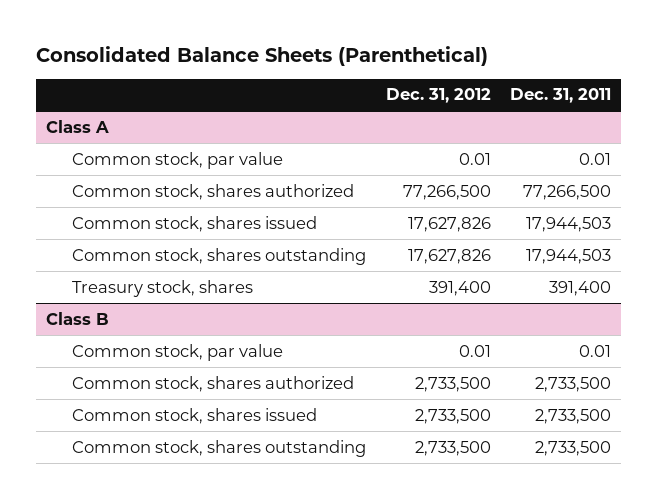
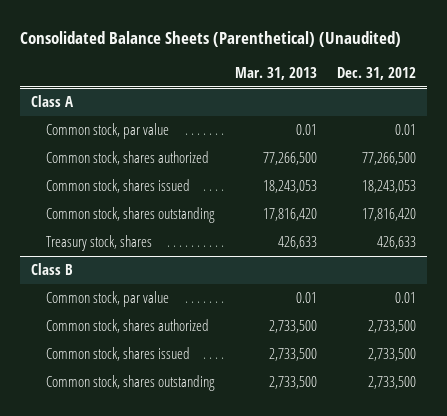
[36,46,489,67] Consolidated Balance Sheets (Parenthetical) -> [20,30,402,47] Consolidated Balance Sheets (Parenthetical) (Unaudited)
[510,88,612,104] Dec. 31, 2011 -> none
none -> [234,66,317,80] Mar. 31, 2013
[407,216,491,232] 17,627,826 -> [362,180,417,194] 18,243,053
[407,248,491,264] 17,627,826 -> [362,208,417,222] 17,816,420
[428,280,491,296] 391,400 -> [377,236,417,250] 426,633

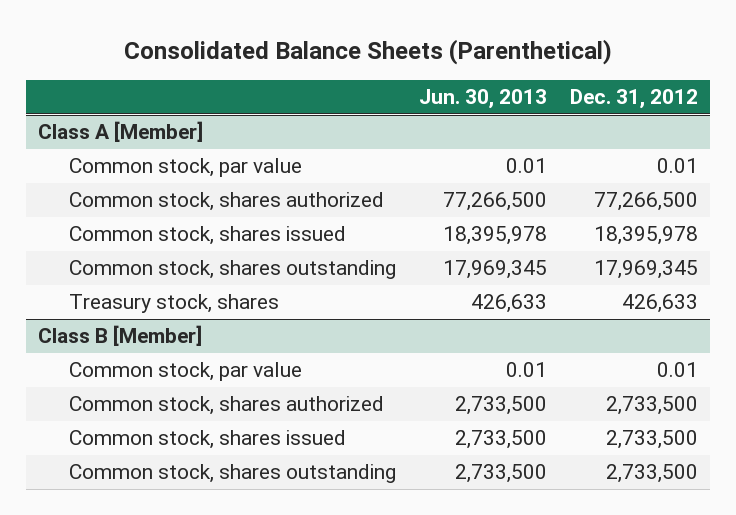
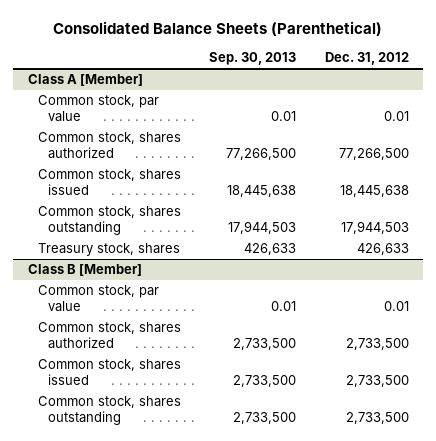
[419,89,548,110] Jun. 30, 2013 -> none
none -> [209,52,297,66] Sep. 30, 2013
[594,226,699,246] 18,395,978 -> [339,185,409,198] 18,445,638
[594,260,699,280] 17,969,345 -> [340,221,409,235] 17,944,503

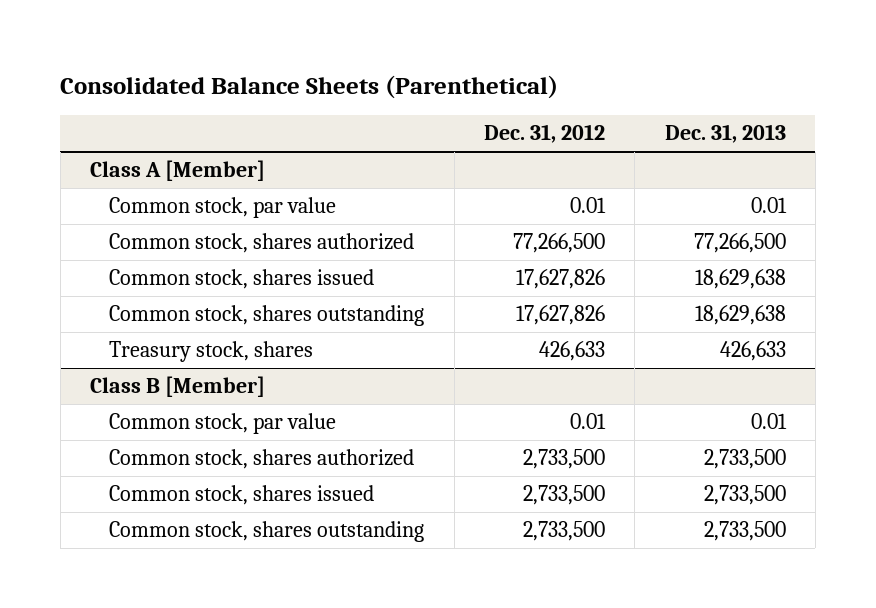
[209,52,297,66] Sep. 30, 2013 -> none
none -> [664,124,786,144] Dec. 31, 2013
[339,185,409,198] 18,445,638 -> [515,269,605,290] 17,627,826
[340,221,409,235] 17,944,503 -> [515,305,605,326] 17,627,826

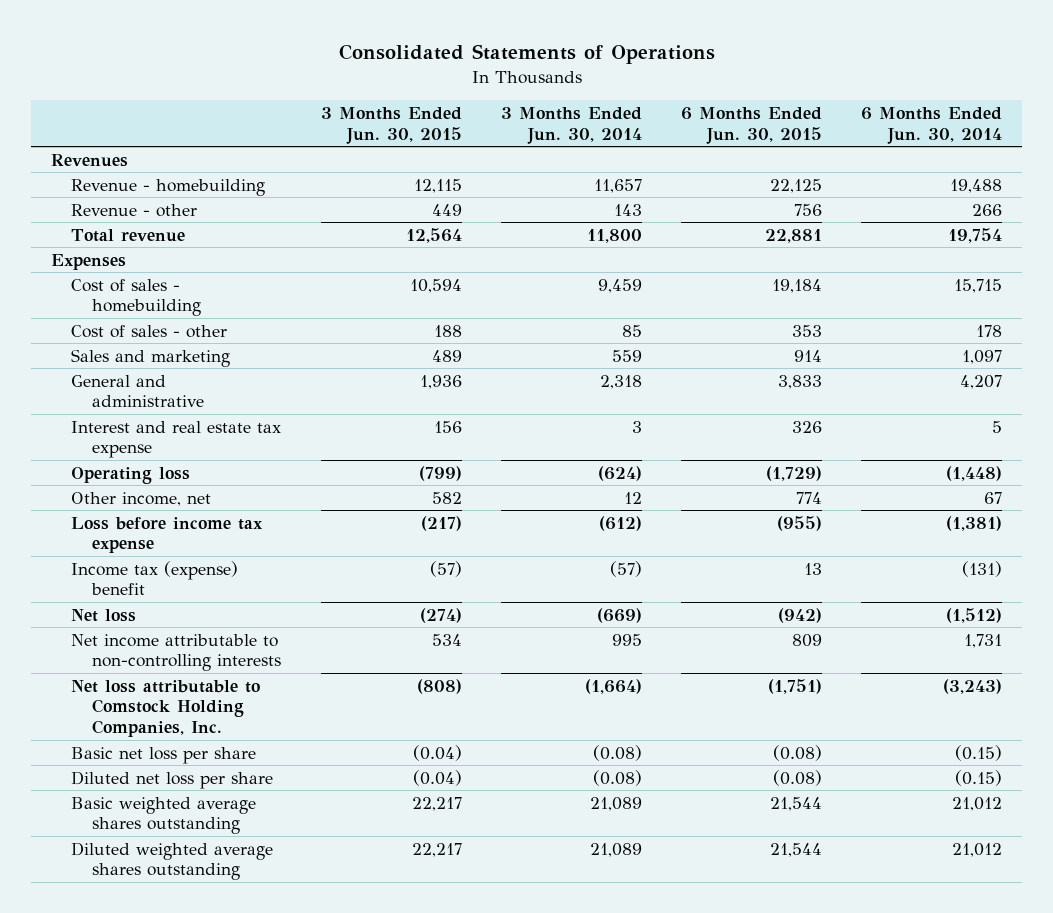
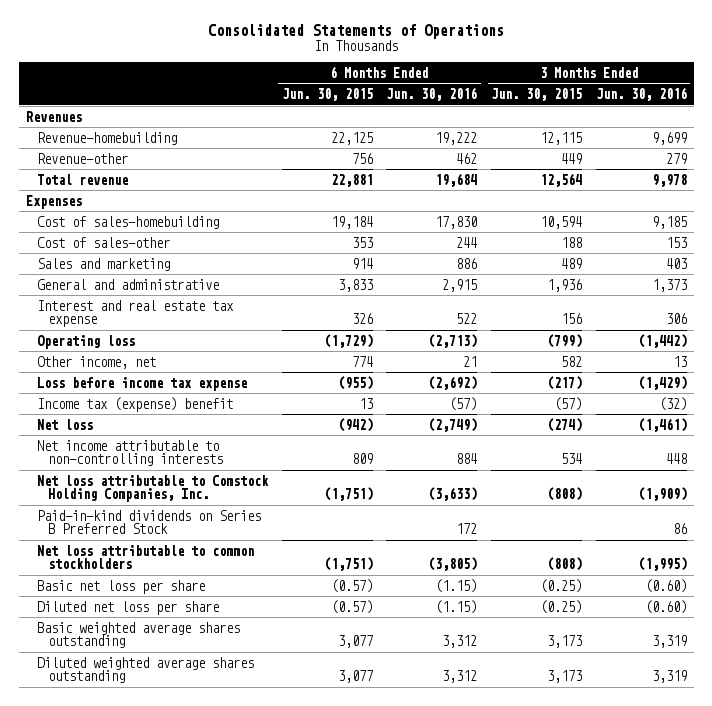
[500,107,642,144] 3 Months Ended Jun. 30, 2014 -> none
[861,107,1003,144] 6 Months Ended Jun. 30, 2014 -> none
none -> [386,87,478,102] Jun. 30, 2016
none -> [595,87,687,102] Jun. 30, 2016
[71,178,266,196] Revenue - homebuilding -> [36,131,177,145] Revenue-homebuilding
[71,203,198,217] Revenue - other -> [36,152,128,164] Revenue-other
[71,278,201,317] Cost of sales - homebuilding -> [36,215,219,229] Cost of sales-homebuilding
[71,324,228,338] Cost of sales - other -> [36,236,170,248] Cost of sales-other
none -> [36,509,261,534] Paid-in-kind dividends on Series B Preferred Stock
none -> [36,544,254,569] Net loss attributable to common stockholders
[412,744,462,761] (0.04) -> [539,578,582,593] (0.25)
[773,744,823,761] (0.08) -> [330,578,373,593] (0.57)
[412,769,462,786] (0.04) -> [539,599,582,614] (0.25)
[773,769,823,786] (0.08) -> [330,599,373,614] (0.57)
[411,796,462,811] 22,217 -> [546,634,582,648] 3,173
[770,796,823,811] 21,544 -> [337,634,373,648] 3,077
[411,842,462,857] 22,217 -> [546,669,582,683] 3,173
[770,842,823,857] 21,544 -> [337,669,373,683] 3,077

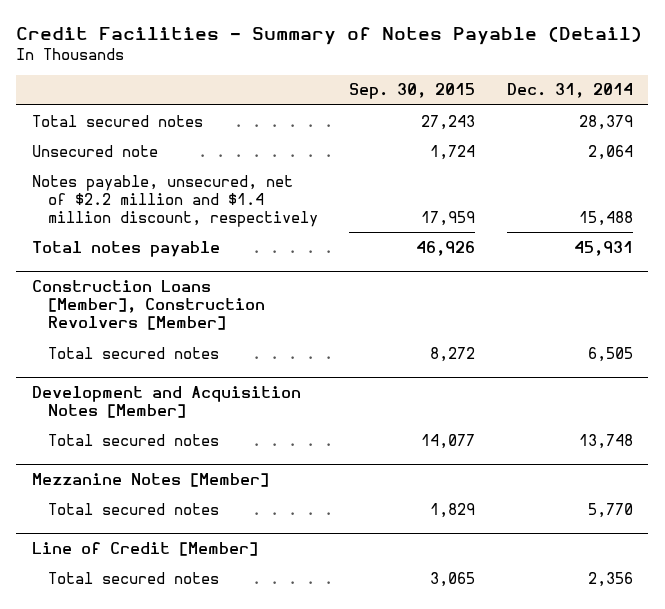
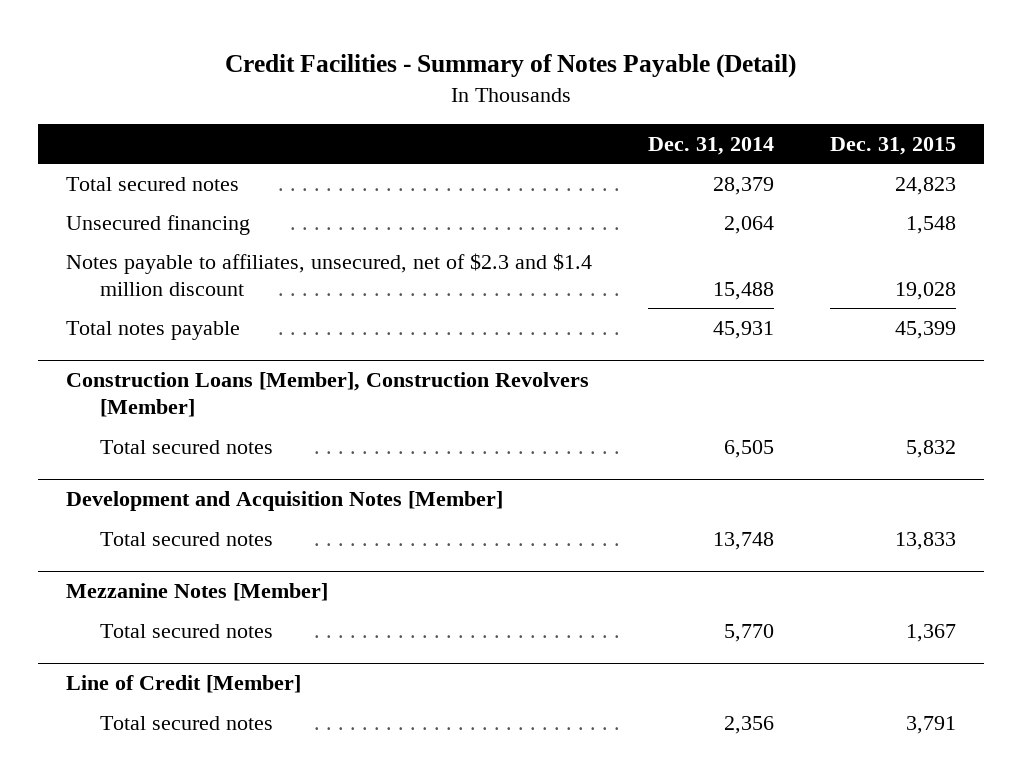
[349,83,476,100] Sep. 30, 2015 -> none
none -> [830,136,957,155] Dec. 31, 2015
[31,144,158,157] Unsecured note -> [66,214,251,235] Unsecured financing
[31,174,318,228] Notes payable, unsecured, net of $2.2 million and $1.4 million discount, respectively -> [66,252,593,296] Notes payable to affiliates, unsecured, net of $2.3 and $1.4 million discount

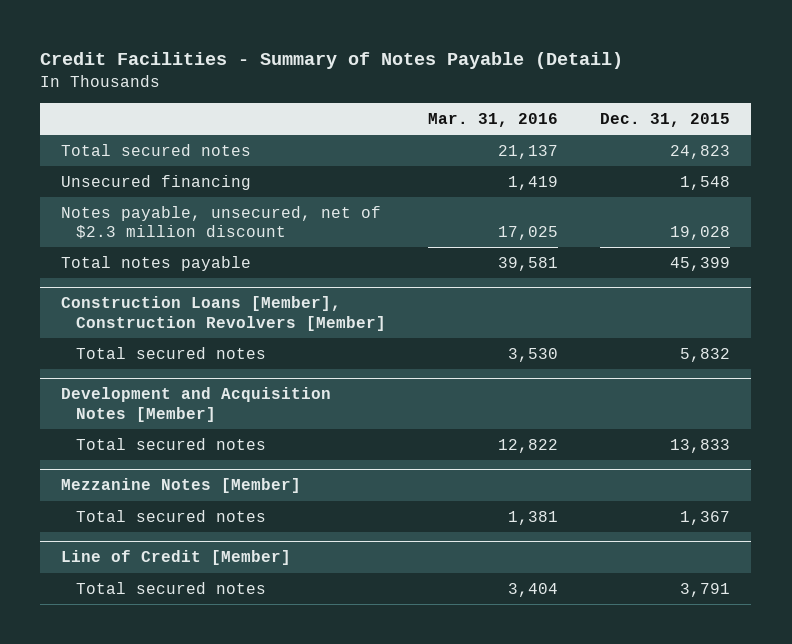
[648,136,775,155] Dec. 31, 2014 -> none
none -> [428,113,559,128] Mar. 31, 2016
[66,252,593,296] Notes payable to affiliates, unsecured, net of $2.3 and $1.4 million discount -> [61,205,382,240] Notes payable, unsecured, net of $2.3 million discount

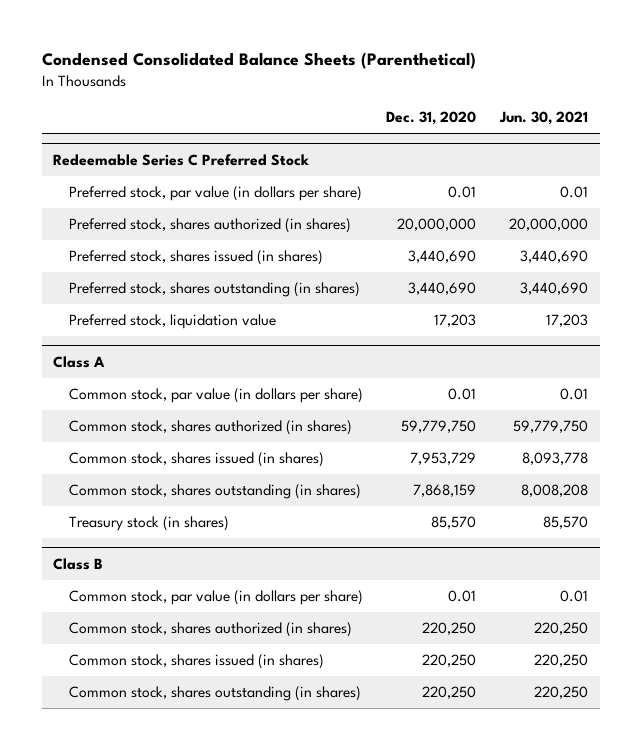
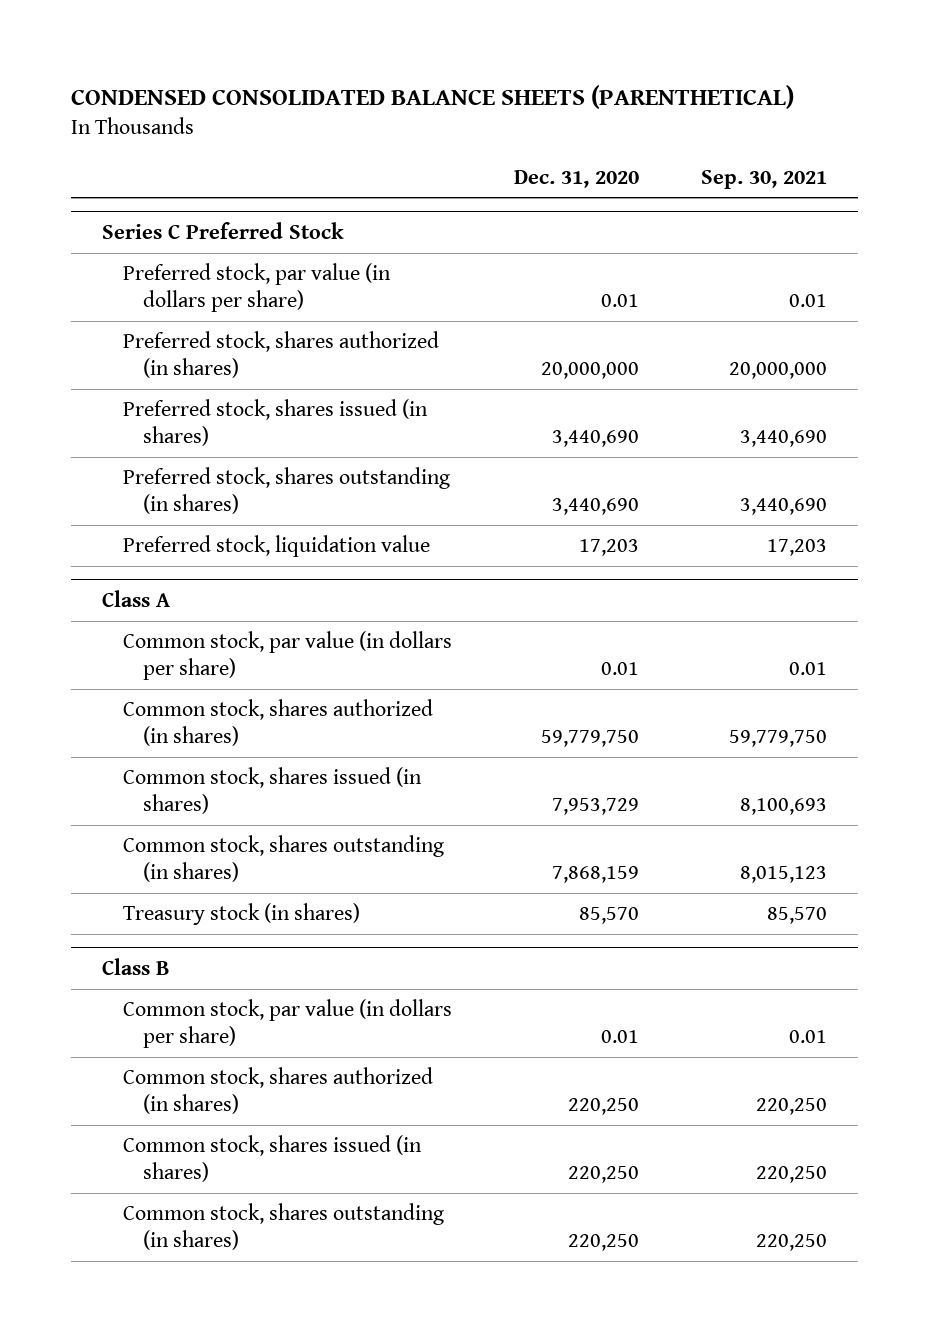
[41,52,476,70] Condensed Consolidated Balance Sheets (Parenthetical) -> [71,85,795,110] CONDENSED CONSOLIDATED BALANCE SHEETS (PARENTHETICAL)
[498,111,588,126] Jun. 30, 2021 -> none
none -> [701,169,828,189] Sep. 30, 2021
[53,153,310,166] Redeemable Series C Preferred Stock -> [102,221,345,239] Series C Preferred Stock

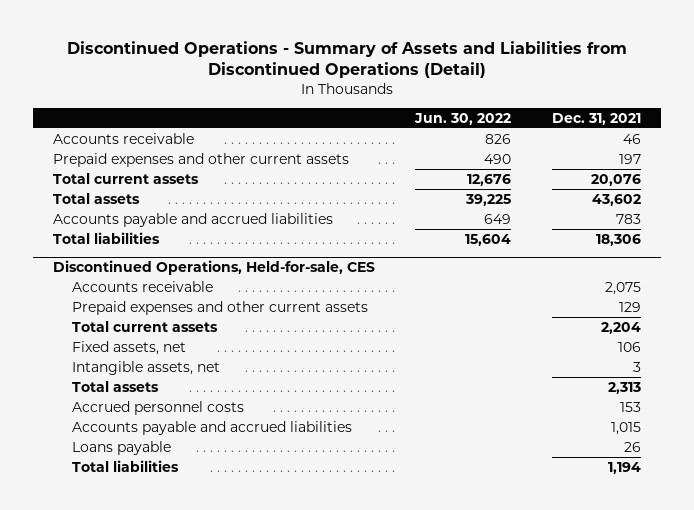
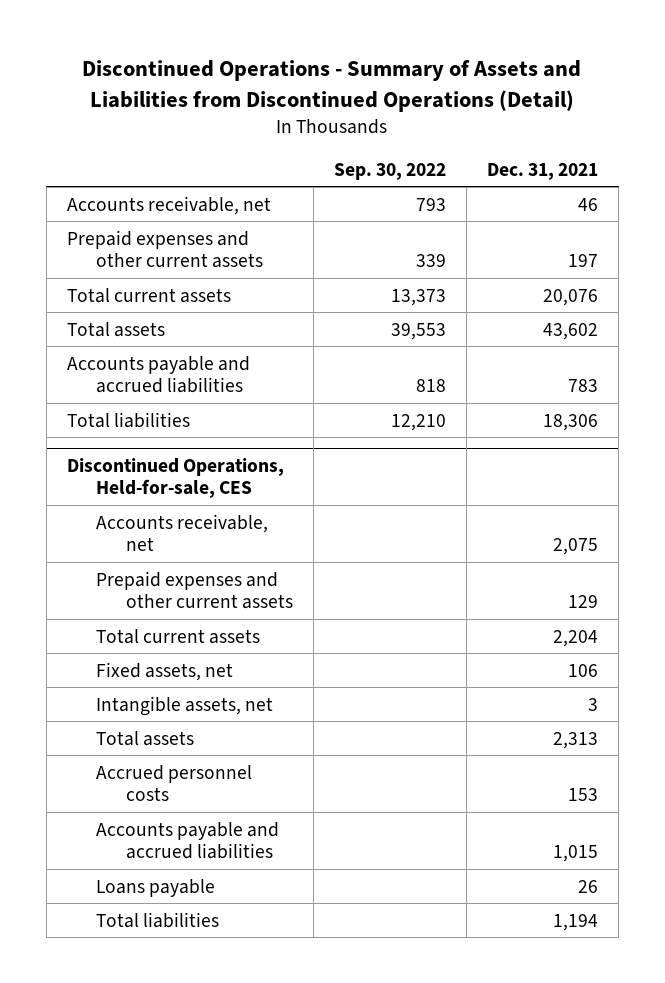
[414,112,512,125] Jun. 30, 2022 -> none
none -> [333,162,446,180] Sep. 30, 2022
[52,132,194,144] Accounts receivable -> [66,195,271,215] Accounts receivable, net
[71,280,213,292] Accounts receivable -> [96,513,269,552] Accounts receivable, net

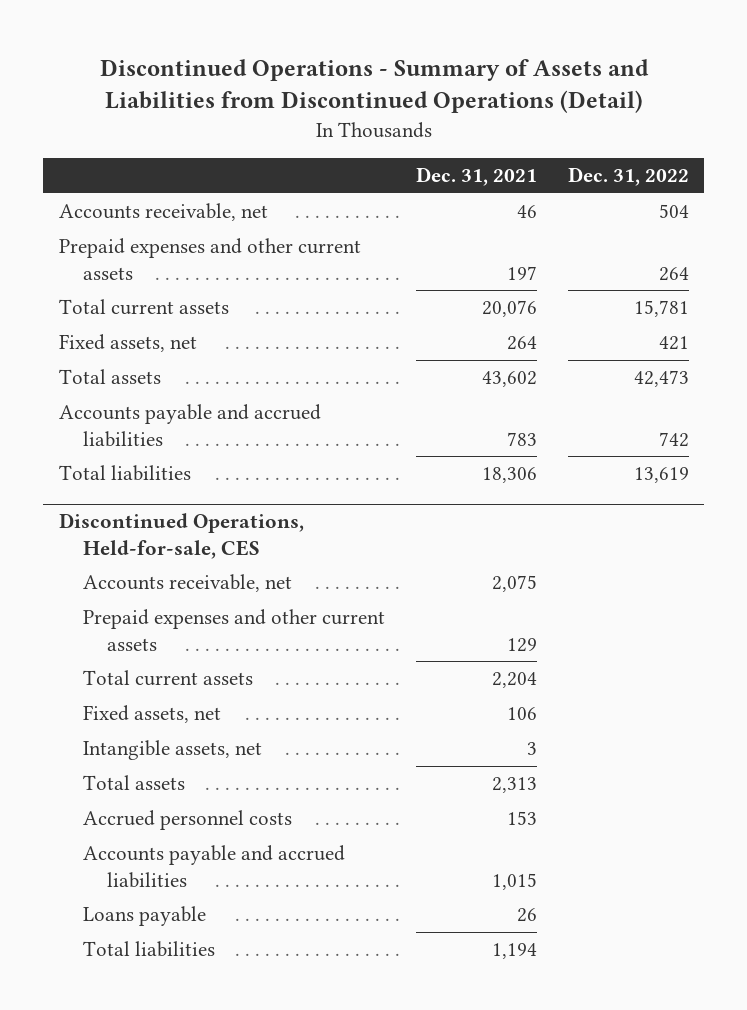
[333,162,446,180] Sep. 30, 2022 -> none
none -> [567,166,689,186] Dec. 31, 2022
none -> [58,334,197,353] Fixed assets, net

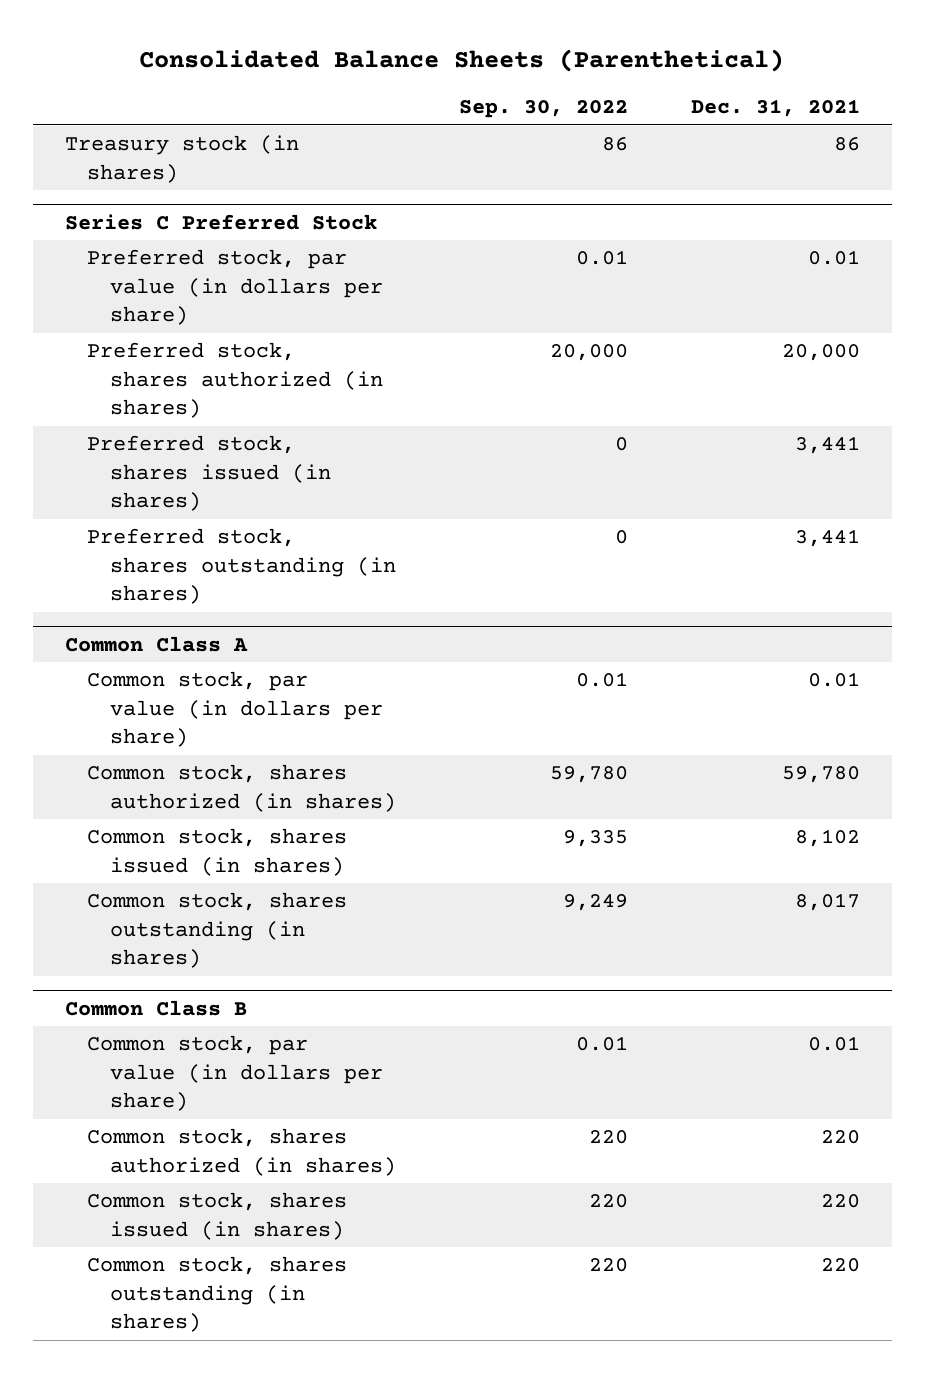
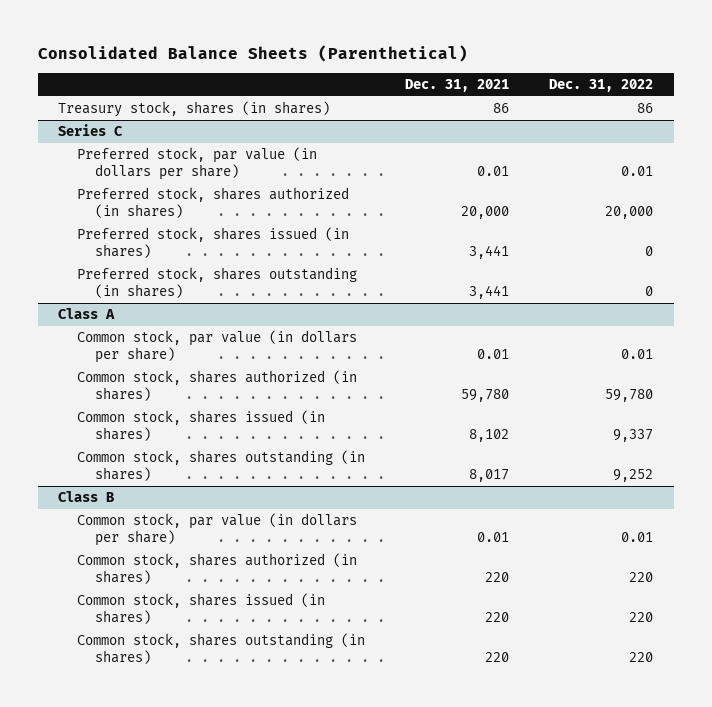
[458,100,628,119] Sep. 30, 2022 -> none
none -> [549,78,654,92] Dec. 31, 2022
[64,135,299,183] Treasury stock (in shares) -> [58,101,331,118] Treasury stock, shares (in shares)
[64,213,377,230] Series C Preferred Stock -> [58,124,124,137] Series C
[64,635,248,652] Common Class A -> [58,308,116,320] Class A
[64,999,247,1016] Common Class B -> [58,491,115,503] Class B

